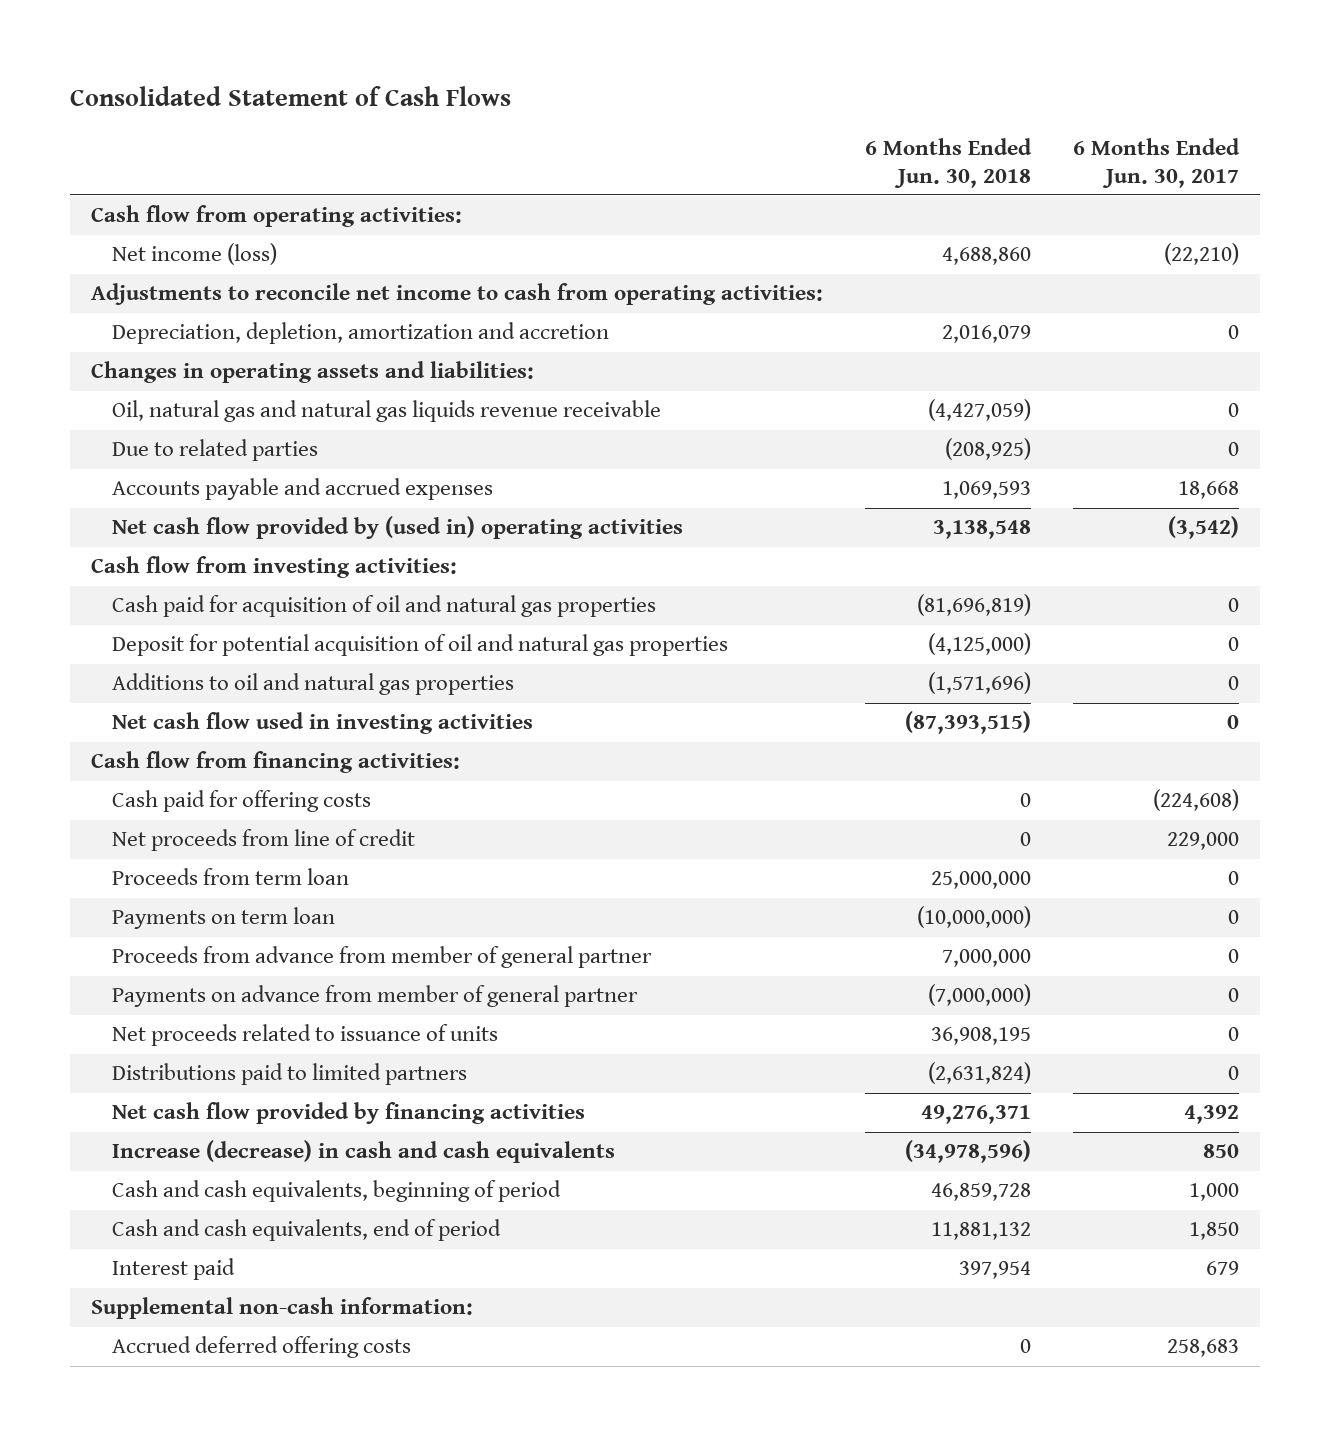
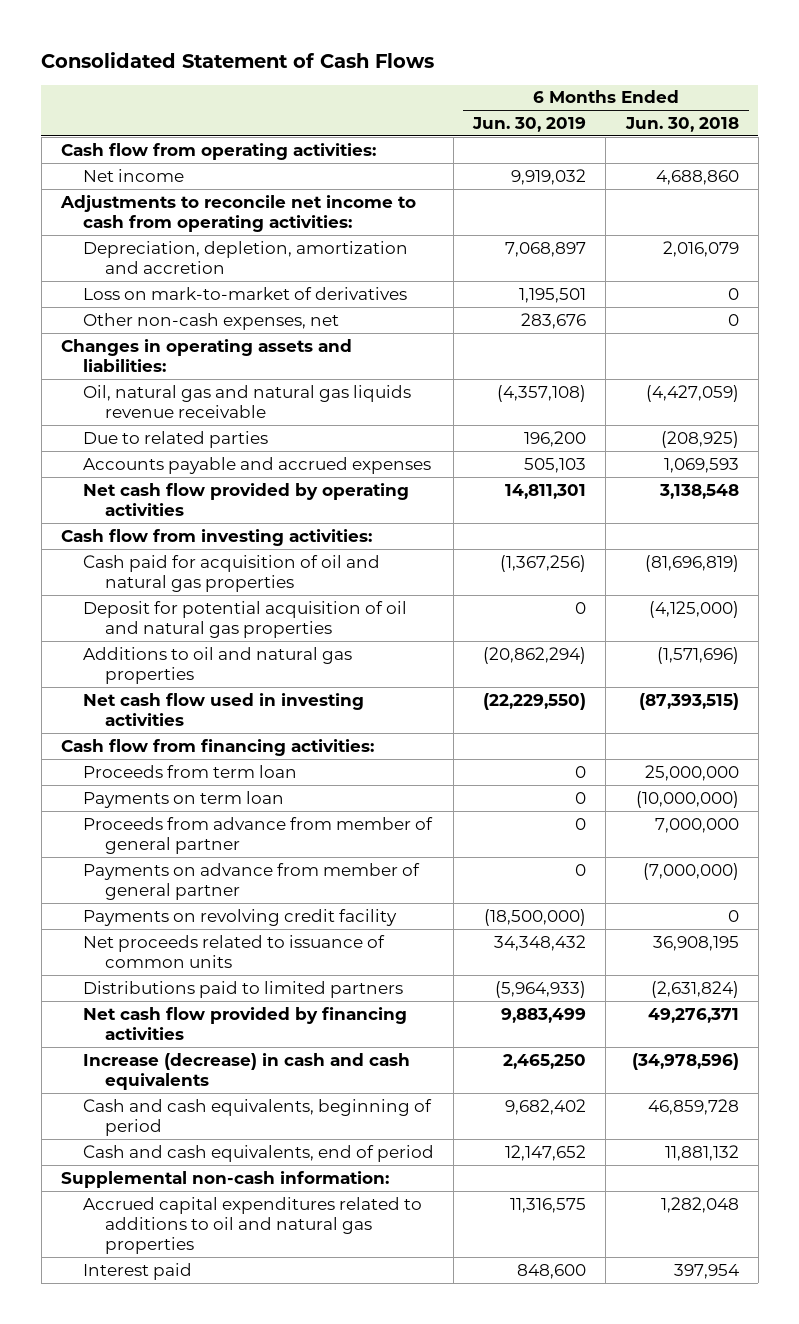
[1073,137,1241,188] 6 Months Ended Jun. 30, 2017 -> none
none -> [472,116,587,132] Jun. 30, 2019
[111,243,277,266] Net income (loss) -> [82,168,184,182] Net income
none -> [82,286,407,300] Loss on mark-to-market of derivatives
none -> [82,312,339,330] Other non-cash expenses, net
[111,516,683,540] Net cash flow provided by (used in) operating activities -> [82,482,409,516] Net cash flow provided by operating activities
[111,790,371,813] Cash paid for offering costs -> none
[111,829,415,852] Net proceeds from line of credit -> none
none -> [82,908,397,926] Payments on revolving credit facility
[111,1024,498,1047] Net proceeds related to issuance of units -> [82,934,385,968] Net proceeds related to issuance of common units
[111,1336,411,1359] Accrued deferred offering costs -> none
none -> [82,1196,422,1255] Accrued capital expenditures related to additions to oil and natural gas properties
[111,1258,235,1281] Interest paid -> [82,1262,192,1280] Interest paid

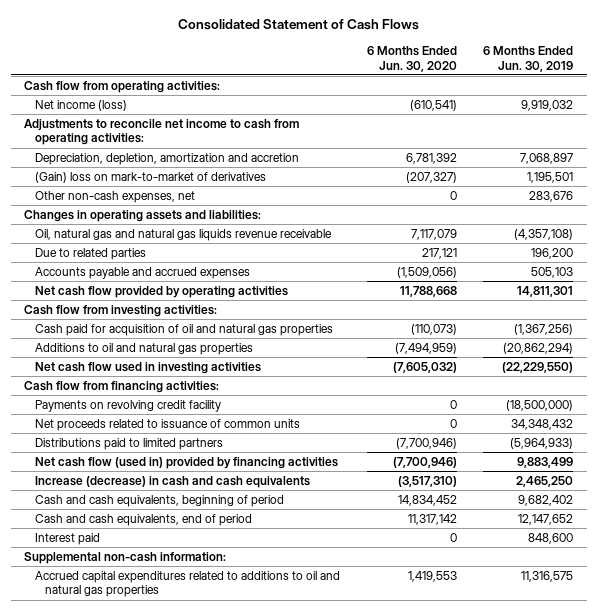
[624,116,739,132] Jun. 30, 2018 -> none
none -> [366,45,457,72] 6 Months Ended Jun. 30, 2020
[82,168,184,182] Net income -> [34,99,127,111] Net income (loss)
[82,286,407,300] Loss on mark-to-market of derivatives -> [34,171,266,183] (Gain) loss on mark-to-market of derivatives
[82,600,407,638] Deposit for potential acquisition of oil and natural gas properties -> none
[82,764,297,778] Proceeds from term loan -> none
[82,790,284,808] Payments on term loan -> none
[82,816,433,854] Proceeds from advance from member of general partner -> none
[82,862,420,900] Payments on advance from member of general partner -> none
[82,1006,407,1040] Net cash flow provided by financing activities -> [34,456,338,469] Net cash flow (used in) provided by financing activities
[82,1262,192,1280] Interest paid -> [34,532,100,545] Interest paid

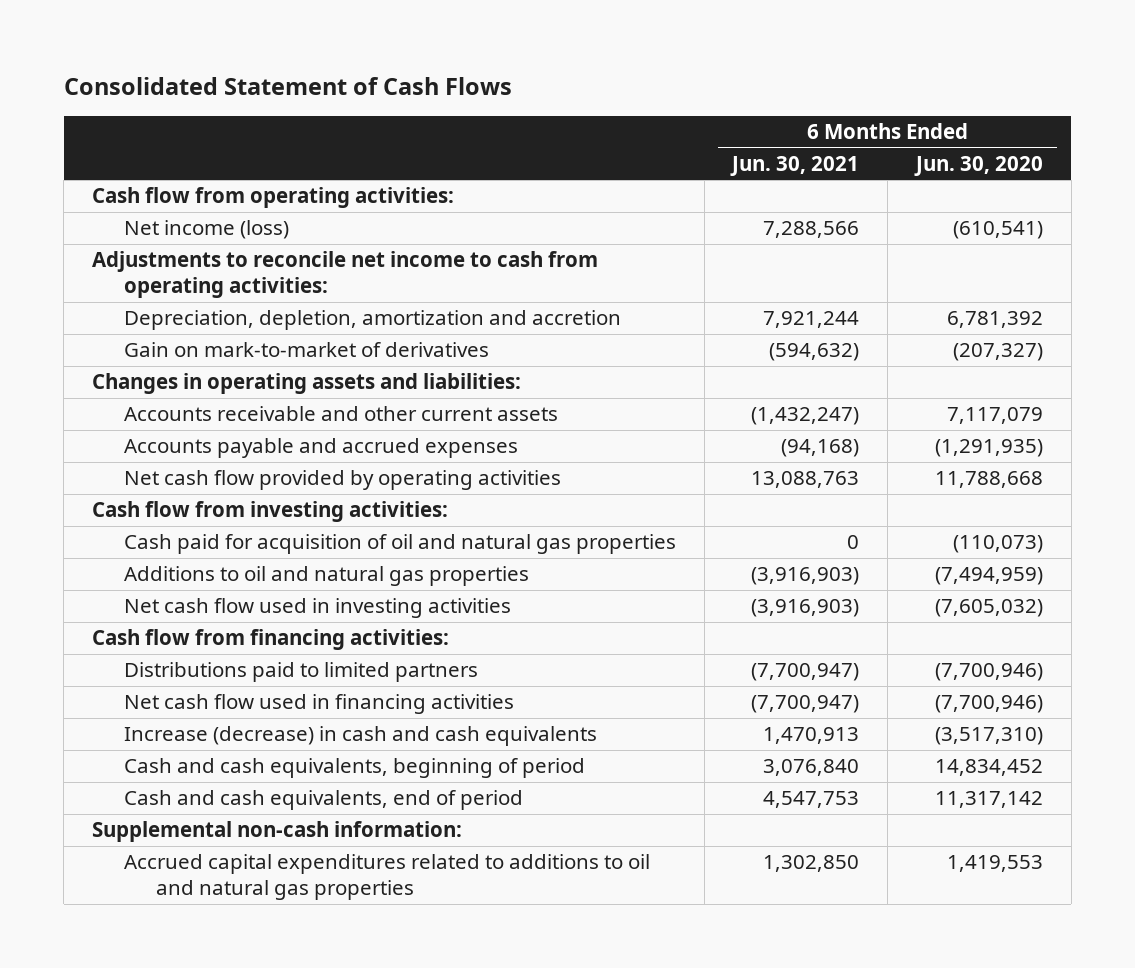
[483,45,574,72] 6 Months Ended Jun. 30, 2019 -> none
none -> [730,155,860,176] Jun. 30, 2021
[34,190,195,203] Other non-cash expenses, net -> none
[34,171,266,183] (Gain) loss on mark-to-market of derivatives -> [123,342,489,358] Gain on mark-to-market of derivatives
[34,247,146,260] Due to related parties -> none
[34,228,332,241] Oil, natural gas and natural gas liquids revenue receivable -> [123,406,558,422] Accounts receivable and other current assets
[396,266,457,278] (1,509,056) -> [934,439,1043,458] (1,291,935)
[34,399,221,412] Payments on revolving credit facility -> none
[34,418,300,431] Net proceeds related to issuance of common units -> none
[34,456,338,469] Net cash flow (used in) provided by financing activities -> [123,694,514,715] Net cash flow used in financing activities
[34,532,100,545] Interest paid -> none

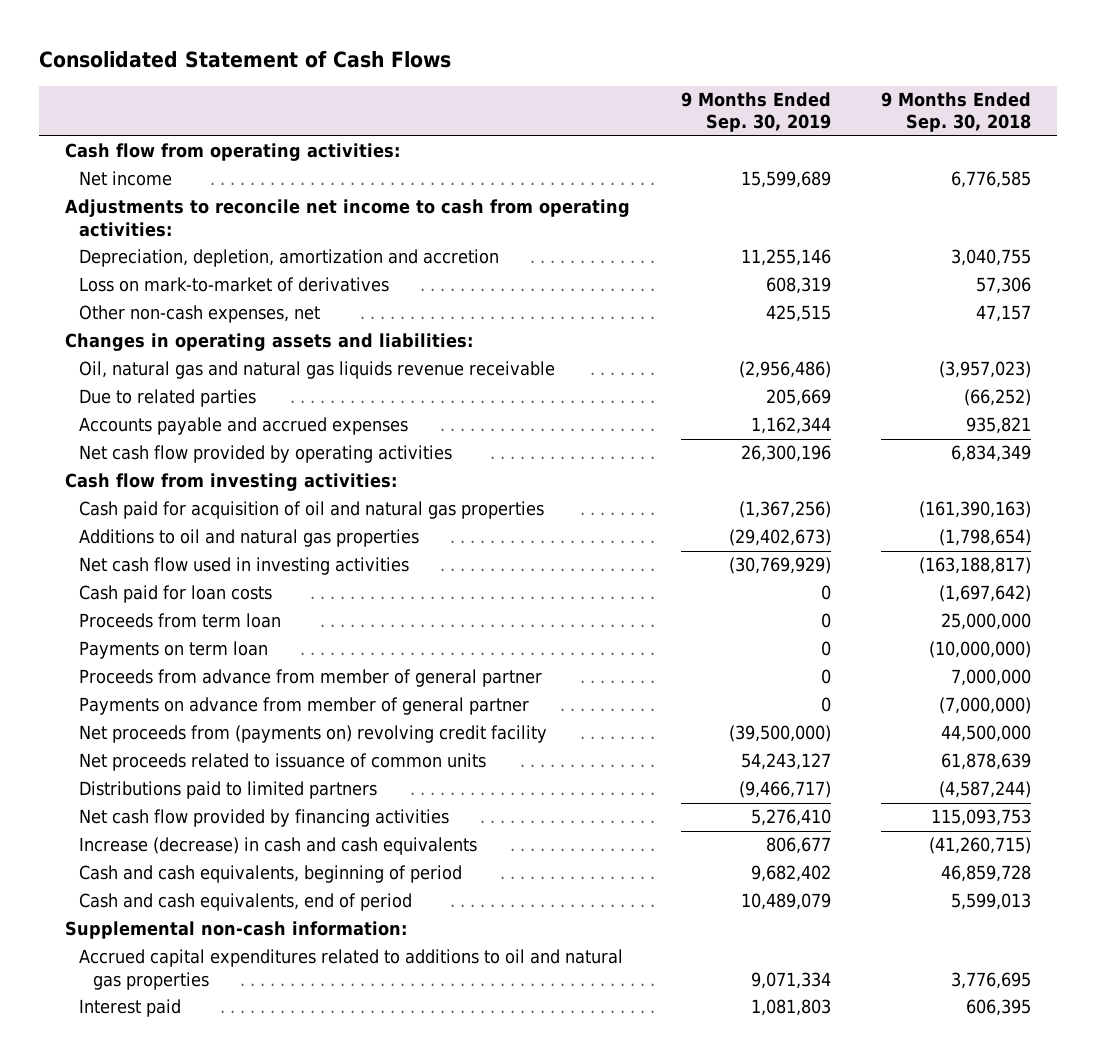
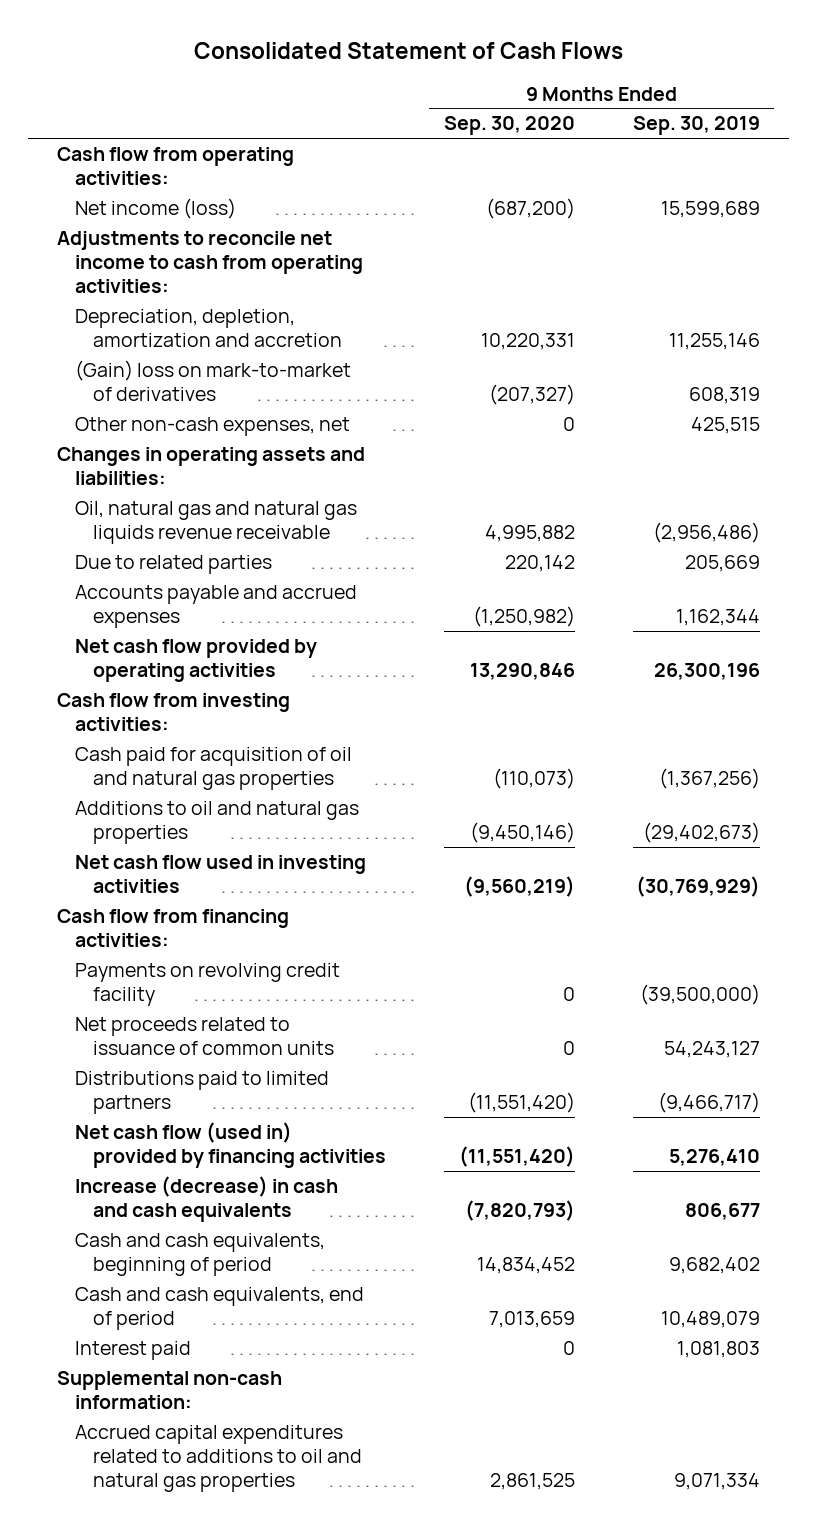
[881,91,1032,133] 9 Months Ended Sep. 30, 2018 -> none
none -> [443,116,575,136] Sep. 30, 2020
[78,171,172,187] Net income -> [75,198,237,220] Net income (loss)
[78,277,389,293] Loss on mark-to-market of derivatives -> [75,360,352,402] (Gain) loss on mark-to-market of derivatives
[78,585,272,604] Cash paid for loan costs -> none
[78,613,281,629] Proceeds from term loan -> none
[78,641,268,660] Payments on term loan -> none
[78,669,542,688] Proceeds from advance from member of general partner -> none
[78,697,529,716] Payments on advance from member of general partner -> none
none -> [57,909,290,948] Cash flow from financing activities:
[78,725,547,744] Net proceeds from (payments on) revolving credit facility -> [75,963,341,1007] Payments on revolving credit facility
[78,809,449,828] Net cash flow provided by financing activities -> [75,1122,387,1169] Net cash flow (used in) provided by financing activities
[78,999,181,1018] Interest paid -> [75,1341,192,1361] Interest paid

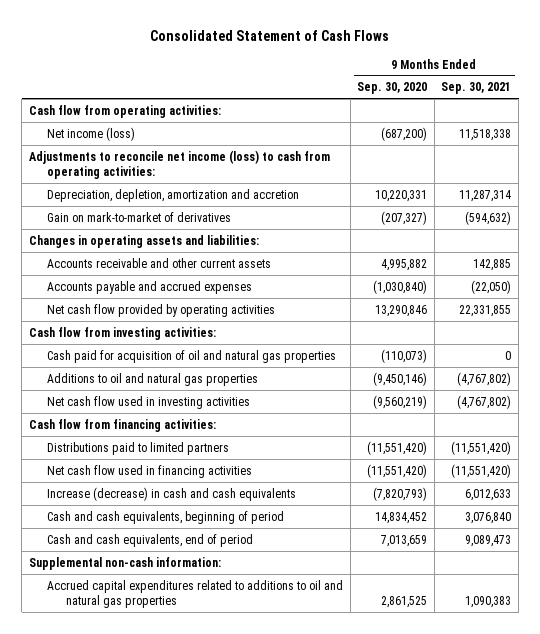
[632,116,760,136] Sep. 30, 2019 -> none
none -> [441,82,512,95] Sep. 30, 2021
[57,231,364,294] Adjustments to reconcile net income to cash from operating activities: -> [28,149,330,180] Adjustments to reconcile net income (loss) to cash from operating activities:
[75,417,351,437] Other non-cash expenses, net -> none
[75,360,352,402] (Gain) loss on mark-to-market of derivatives -> [47,211,232,222] Gain on mark-to-market of derivatives
[75,555,273,575] Due to related parties -> none
[75,501,358,545] Oil, natural gas and natural gas liquids revenue receivable -> [47,257,272,268] Accounts receivable and other current assets
[472,606,575,628] (1,250,982) -> [373,279,428,294] (1,030,840)
[75,963,341,1007] Payments on revolving credit facility -> none
[75,1017,335,1056] Net proceeds related to issuance of common units -> none
[75,1122,387,1169] Net cash flow (used in) provided by financing activities -> [47,464,253,478] Net cash flow used in financing activities
[75,1341,192,1361] Interest paid -> none

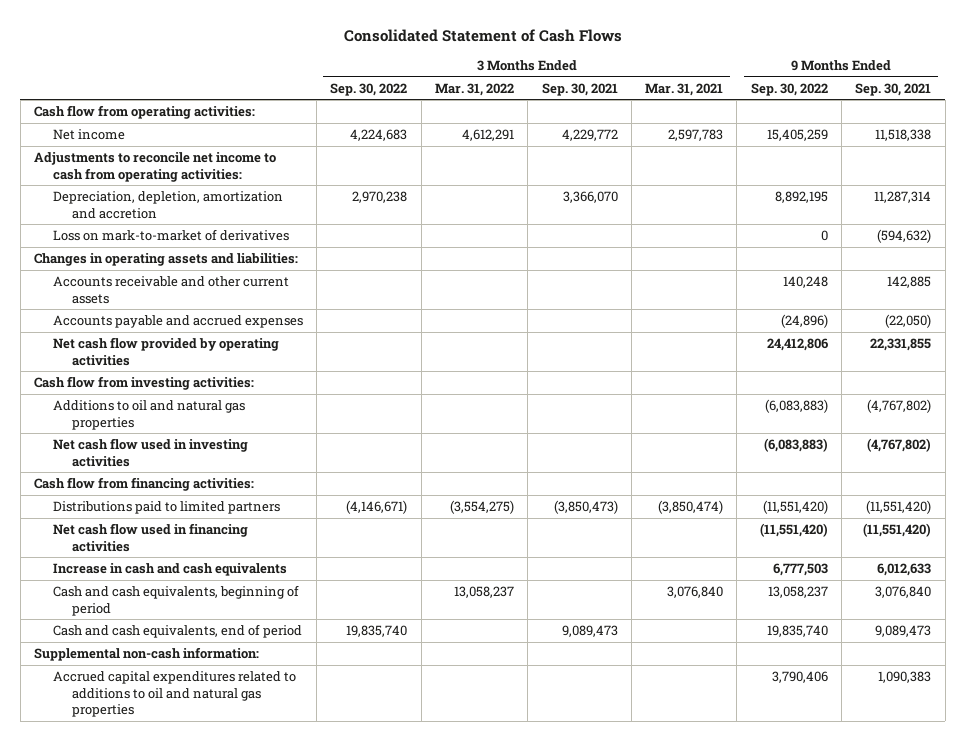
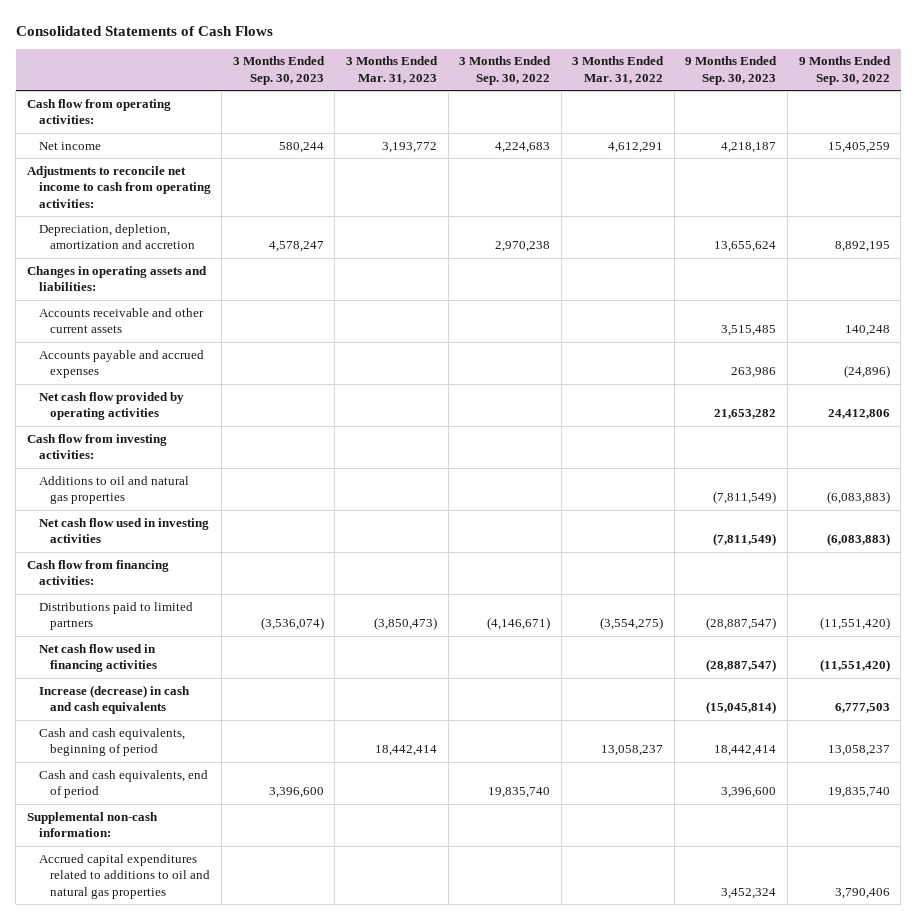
[343,28,622,42] Consolidated Statement of Cash Flows -> [15,25,273,36] Consolidated Statements of Cash Flows
[541,82,618,96] Sep. 30, 2021 -> none
[645,82,724,96] Mar. 31, 2021 -> none
[855,82,932,96] Sep. 30, 2021 -> none
none -> [232,56,325,86] 3 Months Ended Sep. 30, 2023
none -> [345,56,438,85] 3 Months Ended Mar. 31, 2023
none -> [685,56,778,86] 9 Months Ended Sep. 30, 2023
[52,229,289,242] Loss on mark-to-market of derivatives -> none
[52,563,287,577] Increase in cash and cash equivalents -> [38,684,190,715] Increase (decrease) in cash and cash equivalents

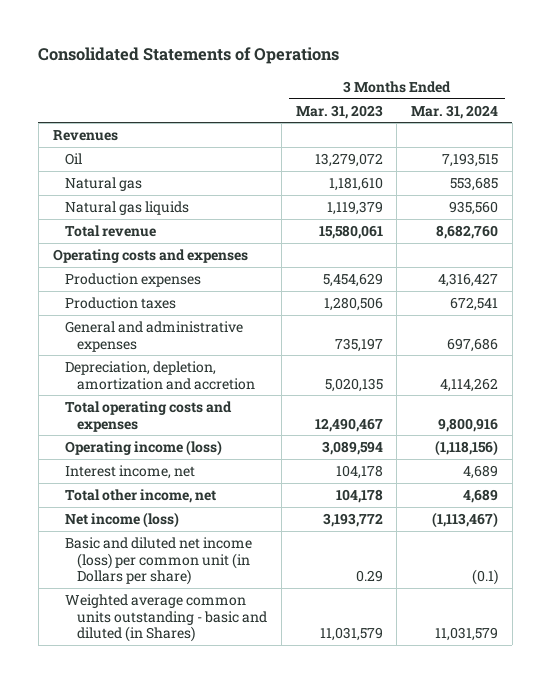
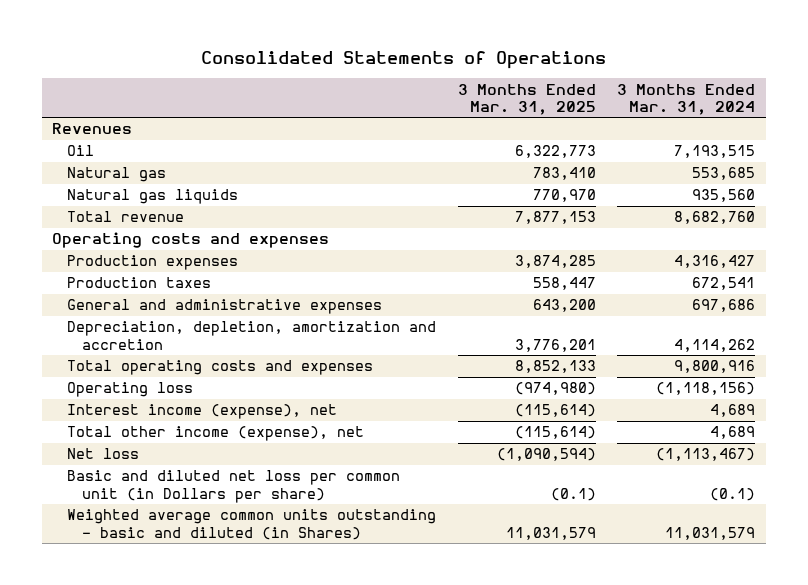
[295,104,383,119] Mar. 31, 2023 -> none
none -> [457,83,596,115] 3 Months Ended Mar. 31, 2025
[64,440,222,457] Operating income (loss) -> [67,382,194,398] Operating loss
[64,465,195,480] Interest income, net -> [67,404,338,420] Interest income (expense), net
[64,489,216,504] Total other income, net -> [67,426,365,442] Total other income (expense), net
[64,512,179,529] Net income (loss) -> [67,448,140,460] Net loss
[64,537,252,586] Basic and diluted net income (loss) per common unit (in Dollars per share) -> [67,470,401,503] Basic and diluted net loss per common unit (in Dollars per share)

